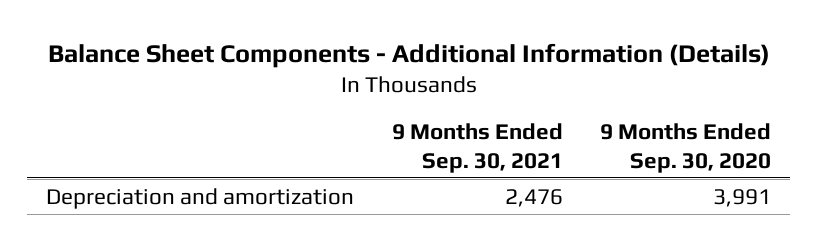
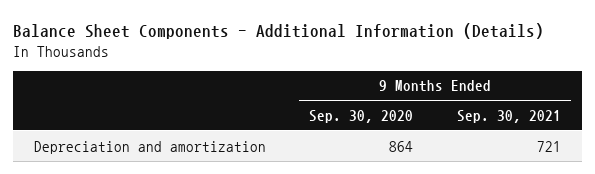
[504,188,563,207] 2,476 -> [536,140,561,152] 721
[712,188,771,207] 3,991 -> [389,140,414,152] 864

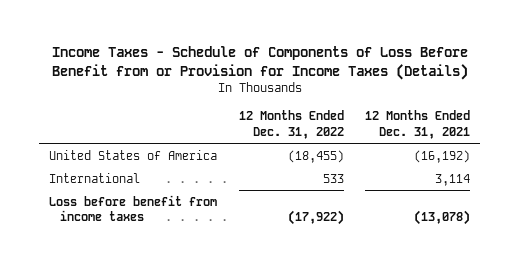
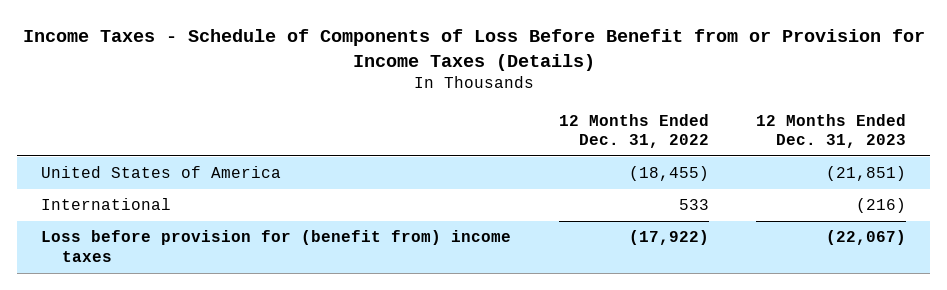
[364,110,470,139] 12 Months Ended Dec. 31, 2021 -> none
none -> [756,113,907,149] 12 Months Ended Dec. 31, 2023
[49,194,218,222] Loss before benefit from income taxes -> [40,230,511,262] Loss before provision for (benefit from) income taxes

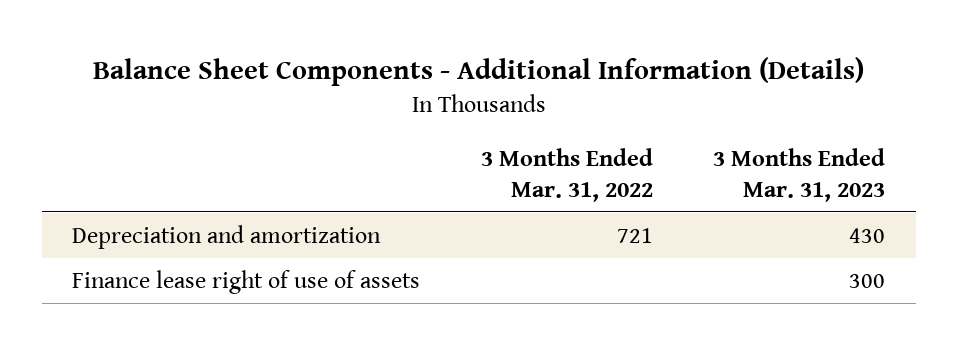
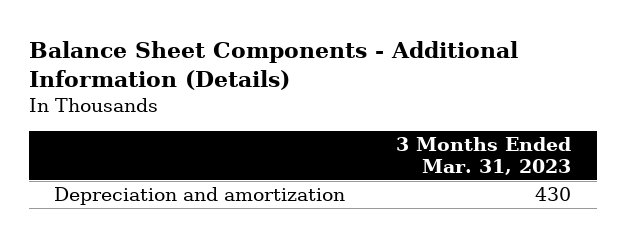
[480,147,653,202] 3 Months Ended Mar. 31, 2022 -> none
[72,270,421,295] Finance lease right of use of assets -> none

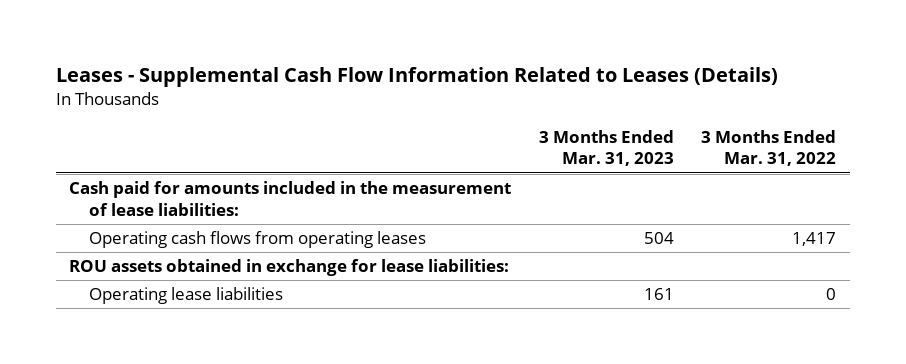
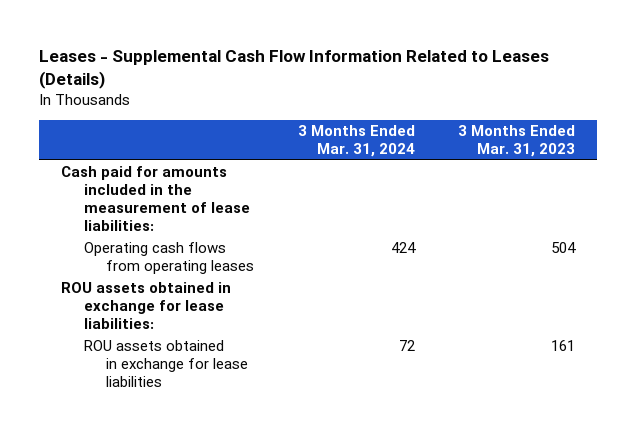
[701,129,837,167] 3 Months Ended Mar. 31, 2022 -> none
none -> [297,125,415,158] 3 Months Ended Mar. 31, 2024
[88,287,283,305] Operating lease liabilities -> [83,340,249,388] ROU assets obtained in exchange for lease liabilities

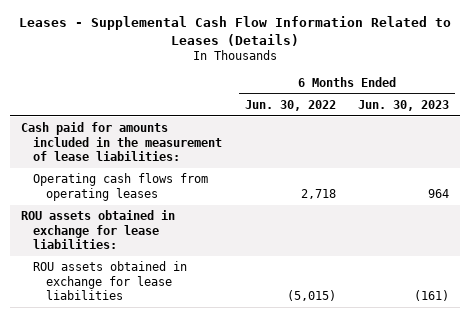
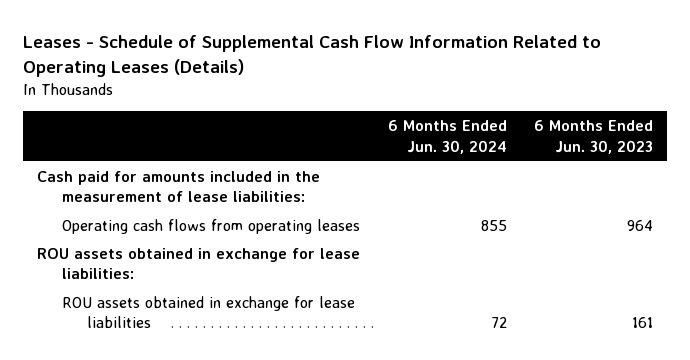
[18,16,451,46] Leases - Supplemental Cash Flow Information Related to Leases (Details) -> [22,35,601,78] Leases - Schedule of Supplemental Cash Flow Information Related to Operating Leases (Details)
[244,99,336,111] Jun. 30, 2022 -> none
none -> [387,120,507,154] 6 Months Ended Jun. 30, 2024
[414,289,450,301] (161) -> [632,317,654,329] 161

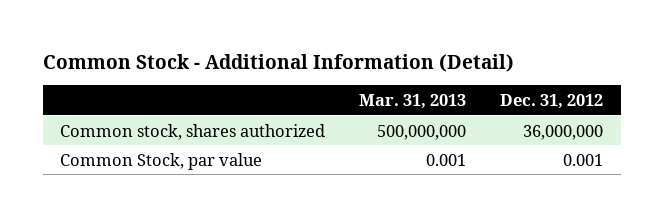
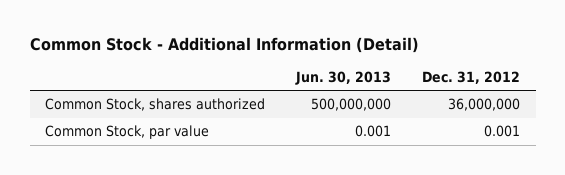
[359,94,467,110] Mar. 31, 2013 -> none
none -> [295,70,392,85] Jun. 30, 2013
[60,123,326,140] Common stock, shares authorized -> [45,98,266,112] Common Stock, shares authorized

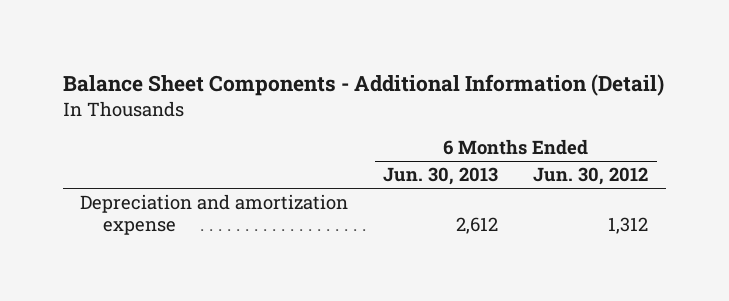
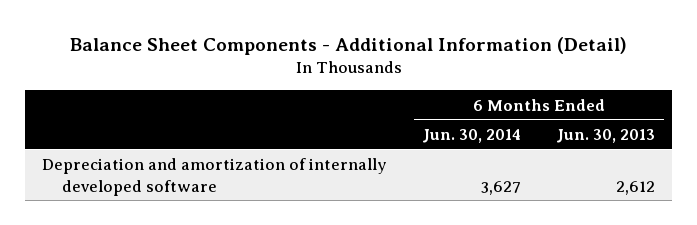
[533,167,649,186] Jun. 30, 2012 -> none
none -> [422,128,522,143] Jun. 30, 2014
[80,194,349,236] Depreciation and amortization expense -> [42,158,388,196] Depreciation and amortization of internally developed software

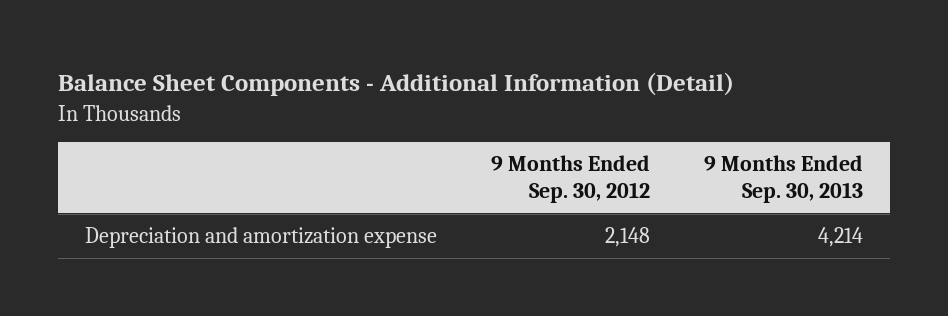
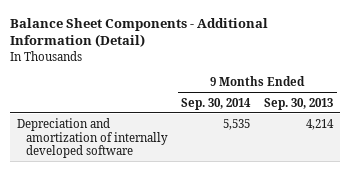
[491,155,651,204] 9 Months Ended Sep. 30, 2012 -> none
none -> [181,97,252,110] Sep. 30, 2014
[84,227,437,249] Depreciation and amortization expense -> [17,118,168,159] Depreciation and amortization of internally developed software

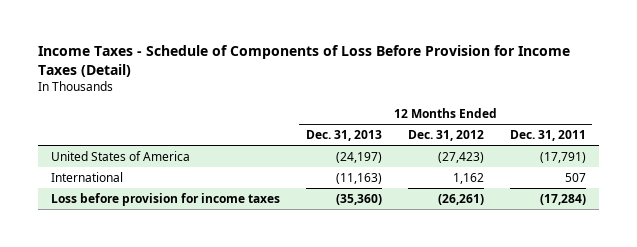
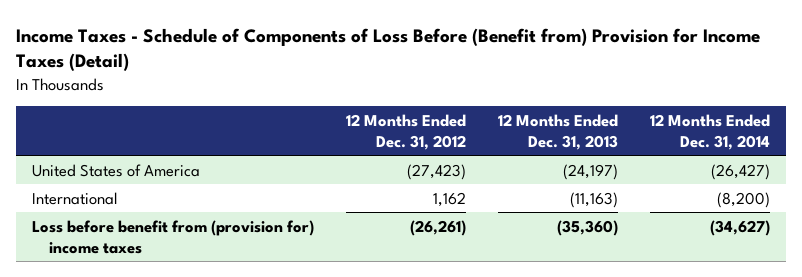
[37,45,570,77] Income Taxes - Schedule of Components of Loss Before Provision for Income Taxes (Detail) -> [16,27,761,72] Income Taxes - Schedule of Components of Loss Before (Benefit from) Provision for Income Taxes (Detail)
[509,129,586,141] Dec. 31, 2011 -> none
none -> [650,113,771,150] 12 Months Ended Dec. 31, 2014
[50,192,280,206] Loss before provision for income taxes -> [32,219,315,254] Loss before benefit from (provision for) income taxes

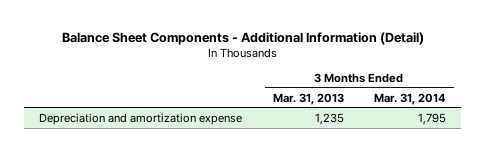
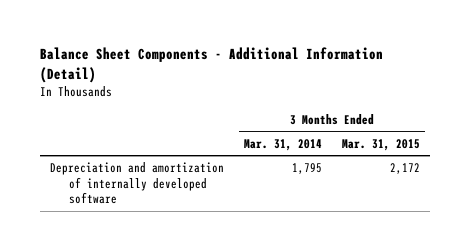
[272,92,344,105] Mar. 31, 2013 -> none
none -> [342,138,421,151] Mar. 31, 2015
[39,112,243,125] Depreciation and amortization expense -> [50,162,225,205] Depreciation and amortization of internally developed software

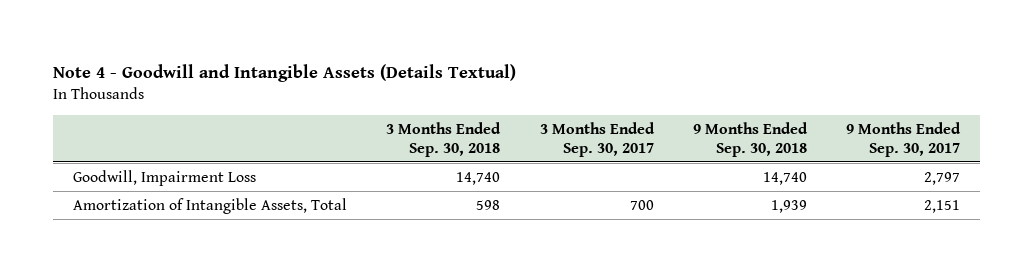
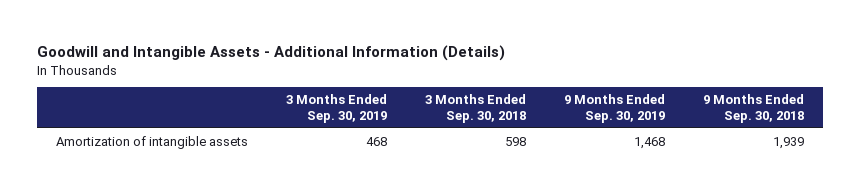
[53,64,517,83] Note 4 - Goodwill and Intangible Assets (Details Textual) -> [37,45,506,62] Goodwill and Intangible Assets - Additional Information (Details)
[539,122,655,157] 3 Months Ended Sep. 30, 2017 -> none
[846,122,962,157] 9 Months Ended Sep. 30, 2017 -> none
none -> [286,94,388,124] 3 Months Ended Sep. 30, 2019
none -> [563,94,665,124] 9 Months Ended Sep. 30, 2019
[73,169,257,186] Goodwill, Impairment Loss -> none
[73,197,348,214] Amortization of Intangible Assets, Total -> [56,135,249,149] Amortization of intangible assets

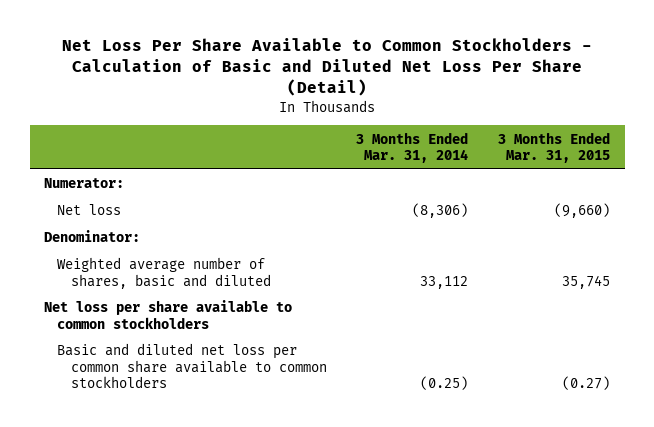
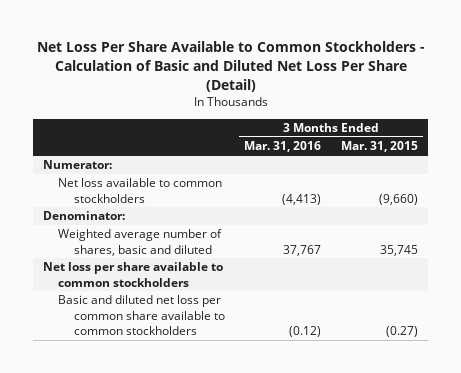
[356,131,469,164] 3 Months Ended Mar. 31, 2014 -> none
none -> [244,141,322,153] Mar. 31, 2016
[57,204,122,216] Net loss -> [58,178,223,203] Net loss available to common stockholders

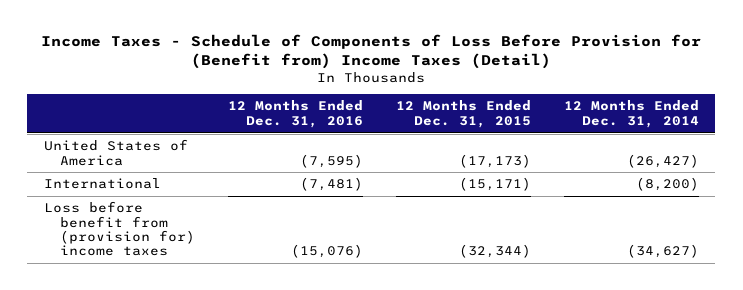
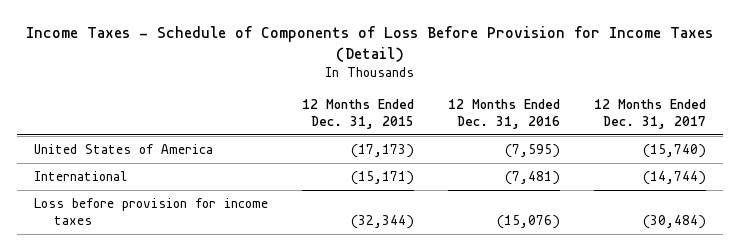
[41,34,702,70] Income Taxes - Schedule of Components of Loss Before Provision for (Benefit from) Income Taxes (Detail) -> [26,25,714,62] Income Taxes - Schedule of Components of Loss Before Provision for Income Taxes (Detail)
[563,100,699,128] 12 Months Ended Dec. 31, 2014 -> none
none -> [594,98,707,130] 12 Months Ended Dec. 31, 2017
[43,201,196,257] Loss before benefit from (provision for) income taxes -> [33,198,268,226] Loss before provision for income taxes

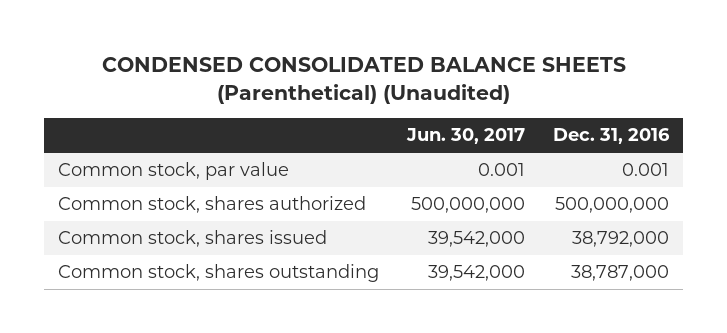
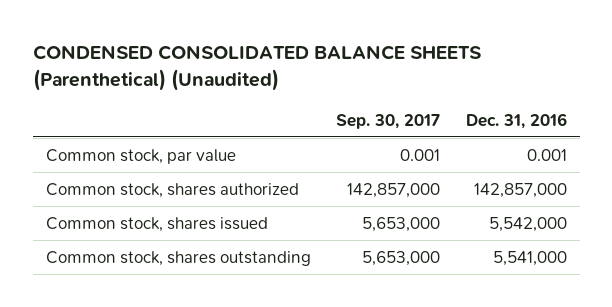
[406,128,526,145] Jun. 30, 2017 -> none
none -> [336,113,441,129] Sep. 30, 2017
[555,197,670,214] 500,000,000 -> [473,182,567,198] 142,857,000
[572,231,670,248] 38,792,000 -> [488,216,567,232] 5,542,000
[571,265,670,282] 38,787,000 -> [492,250,567,266] 5,541,000

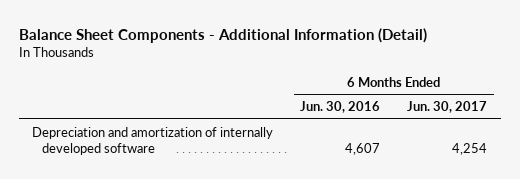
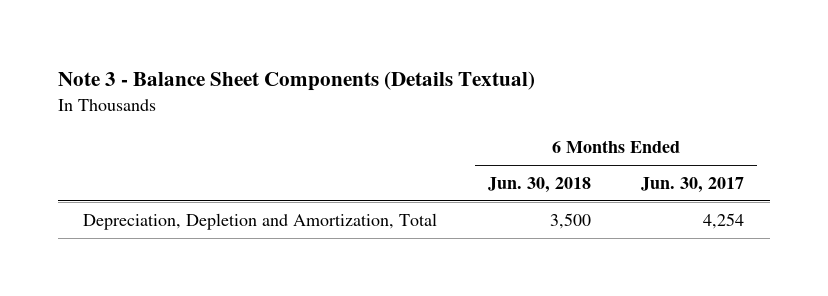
[18,27,427,43] Balance Sheet Components - Additional Information (Detail) -> [58,71,536,92] Note 3 - Balance Sheet Components (Details Textual)
[300,101,381,114] Jun. 30, 2016 -> none
none -> [487,176,591,193] Jun. 30, 2018
[32,126,274,155] Depreciation and amortization of internally developed software -> [83,212,438,230] Depreciation, Depletion and Amortization, Total

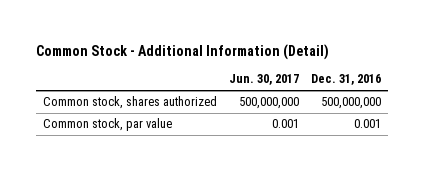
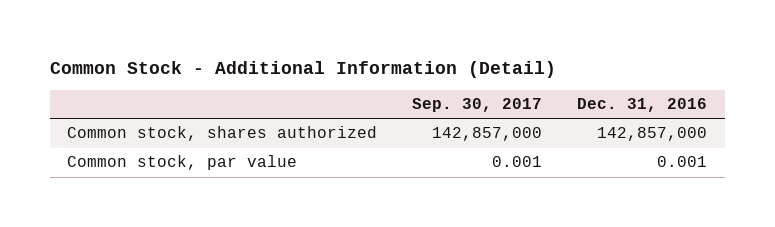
[229,74,300,86] Jun. 30, 2017 -> none
none -> [412,98,543,113] Sep. 30, 2017
[321,97,382,110] 500,000,000 -> [597,127,708,142] 142,857,000

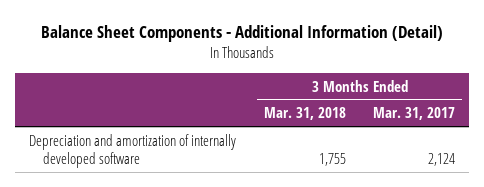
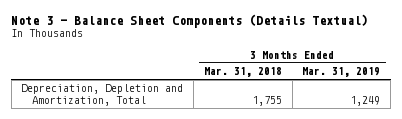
[41,25,444,43] Balance Sheet Components - Additional Information (Detail) -> [11,14,369,29] Note 3 - Balance Sheet Components (Details Textual)
[373,107,456,121] Mar. 31, 2017 -> none
none -> [302,67,381,78] Mar. 31, 2019
[28,133,236,168] Depreciation and amortization of internally developed software -> [21,84,184,106] Depreciation, Depletion and Amortization, Total

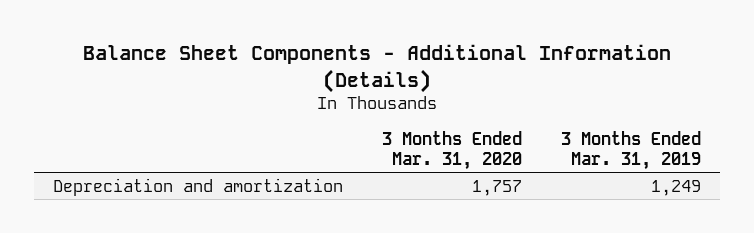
[11,14,369,29] Note 3 - Balance Sheet Components (Details Textual) -> [83,44,672,93] Balance Sheet Components - Additional Information (Details)
[203,67,282,78] Mar. 31, 2018 -> none
none -> [382,131,523,171] 3 Months Ended Mar. 31, 2020
[21,84,184,106] Depreciation, Depletion and Amortization, Total -> [53,178,344,197] Depreciation and amortization

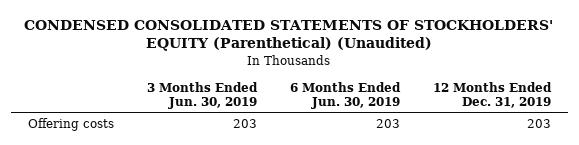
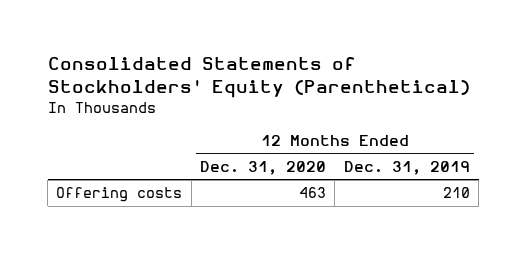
[24,19,554,52] CONDENSED CONSOLIDATED STATEMENTS OF STOCKHOLDERS' EQUITY (Parenthetical) (Unaudited) -> [47,57,470,99] Consolidated Statements of Stockholders' Equity (Parenthetical)
[146,81,258,110] 3 Months Ended Jun. 30, 2019 -> none
[289,81,401,110] 6 Months Ended Jun. 30, 2019 -> none
none -> [200,160,327,175] Dec. 31, 2020
[526,118,551,128] 203 -> [442,187,470,199] 210

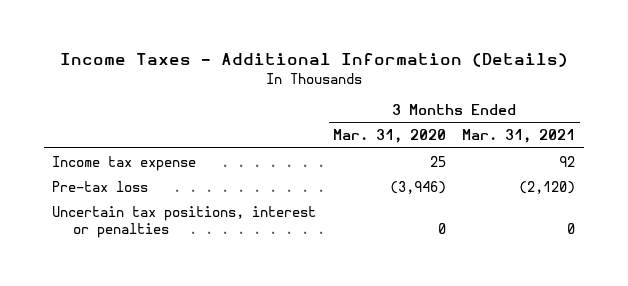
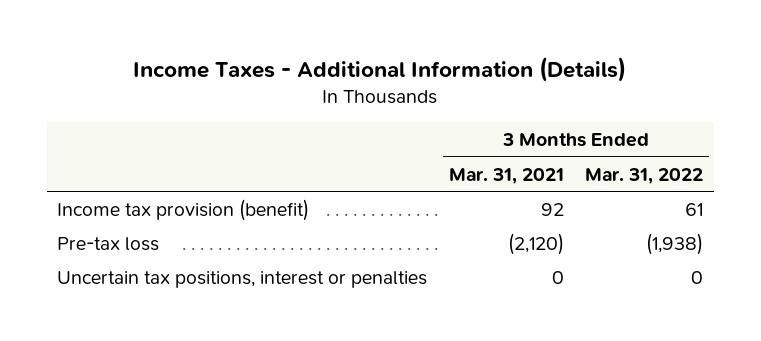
[332,129,446,144] Mar. 31, 2020 -> none
none -> [585,167,704,184] Mar. 31, 2022
[52,155,197,171] Income tax expense -> [57,198,310,221] Income tax provision (benefit)

